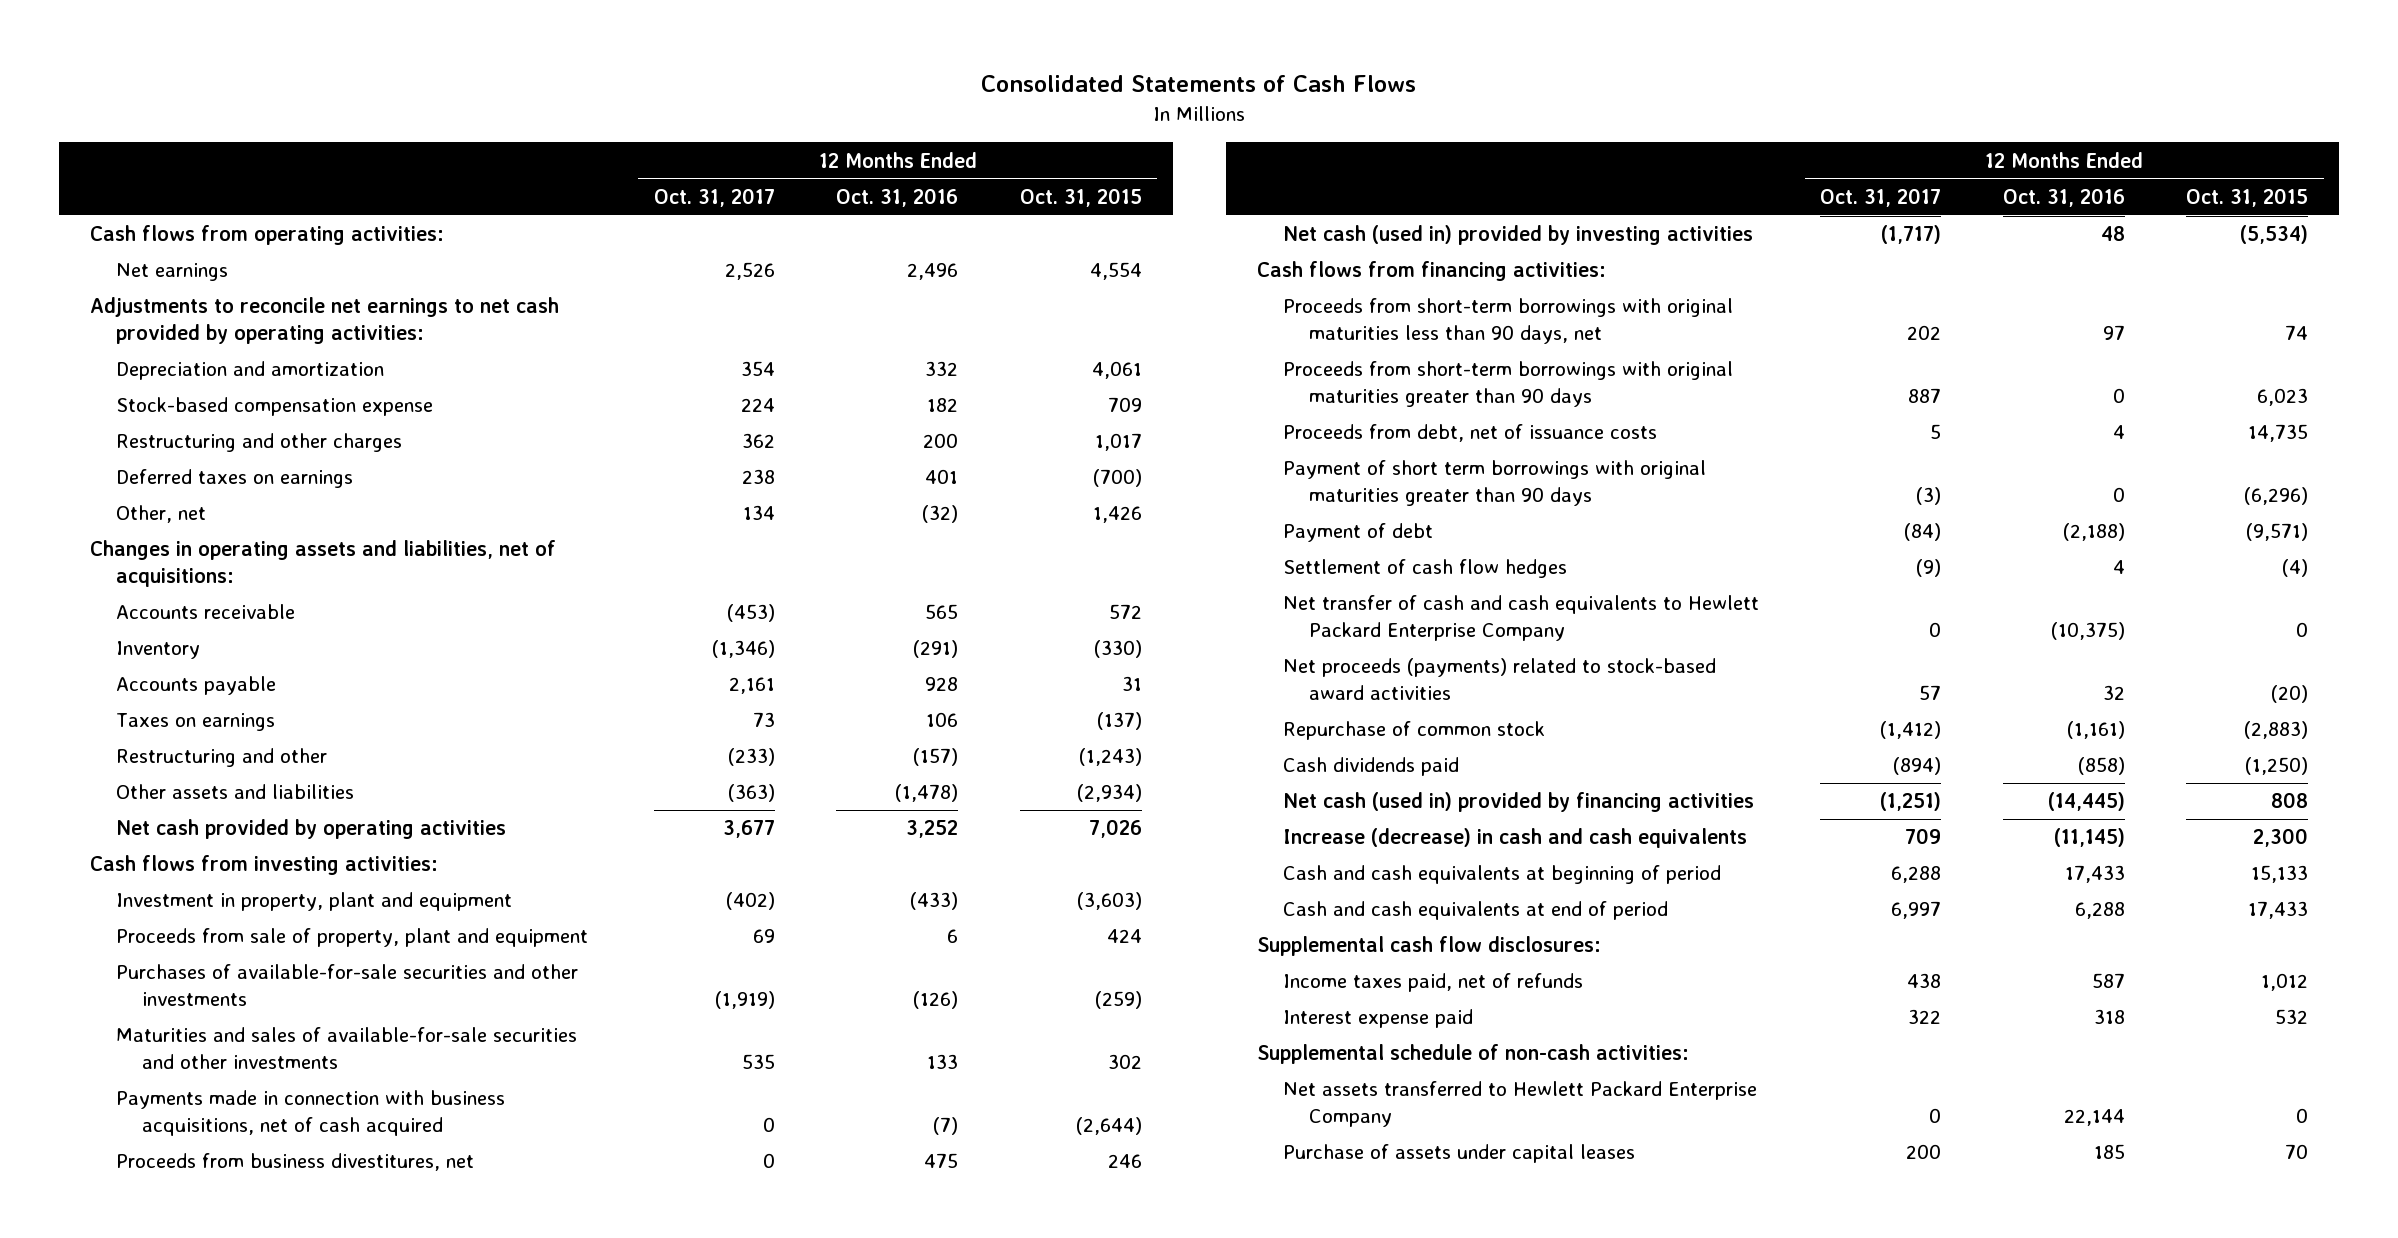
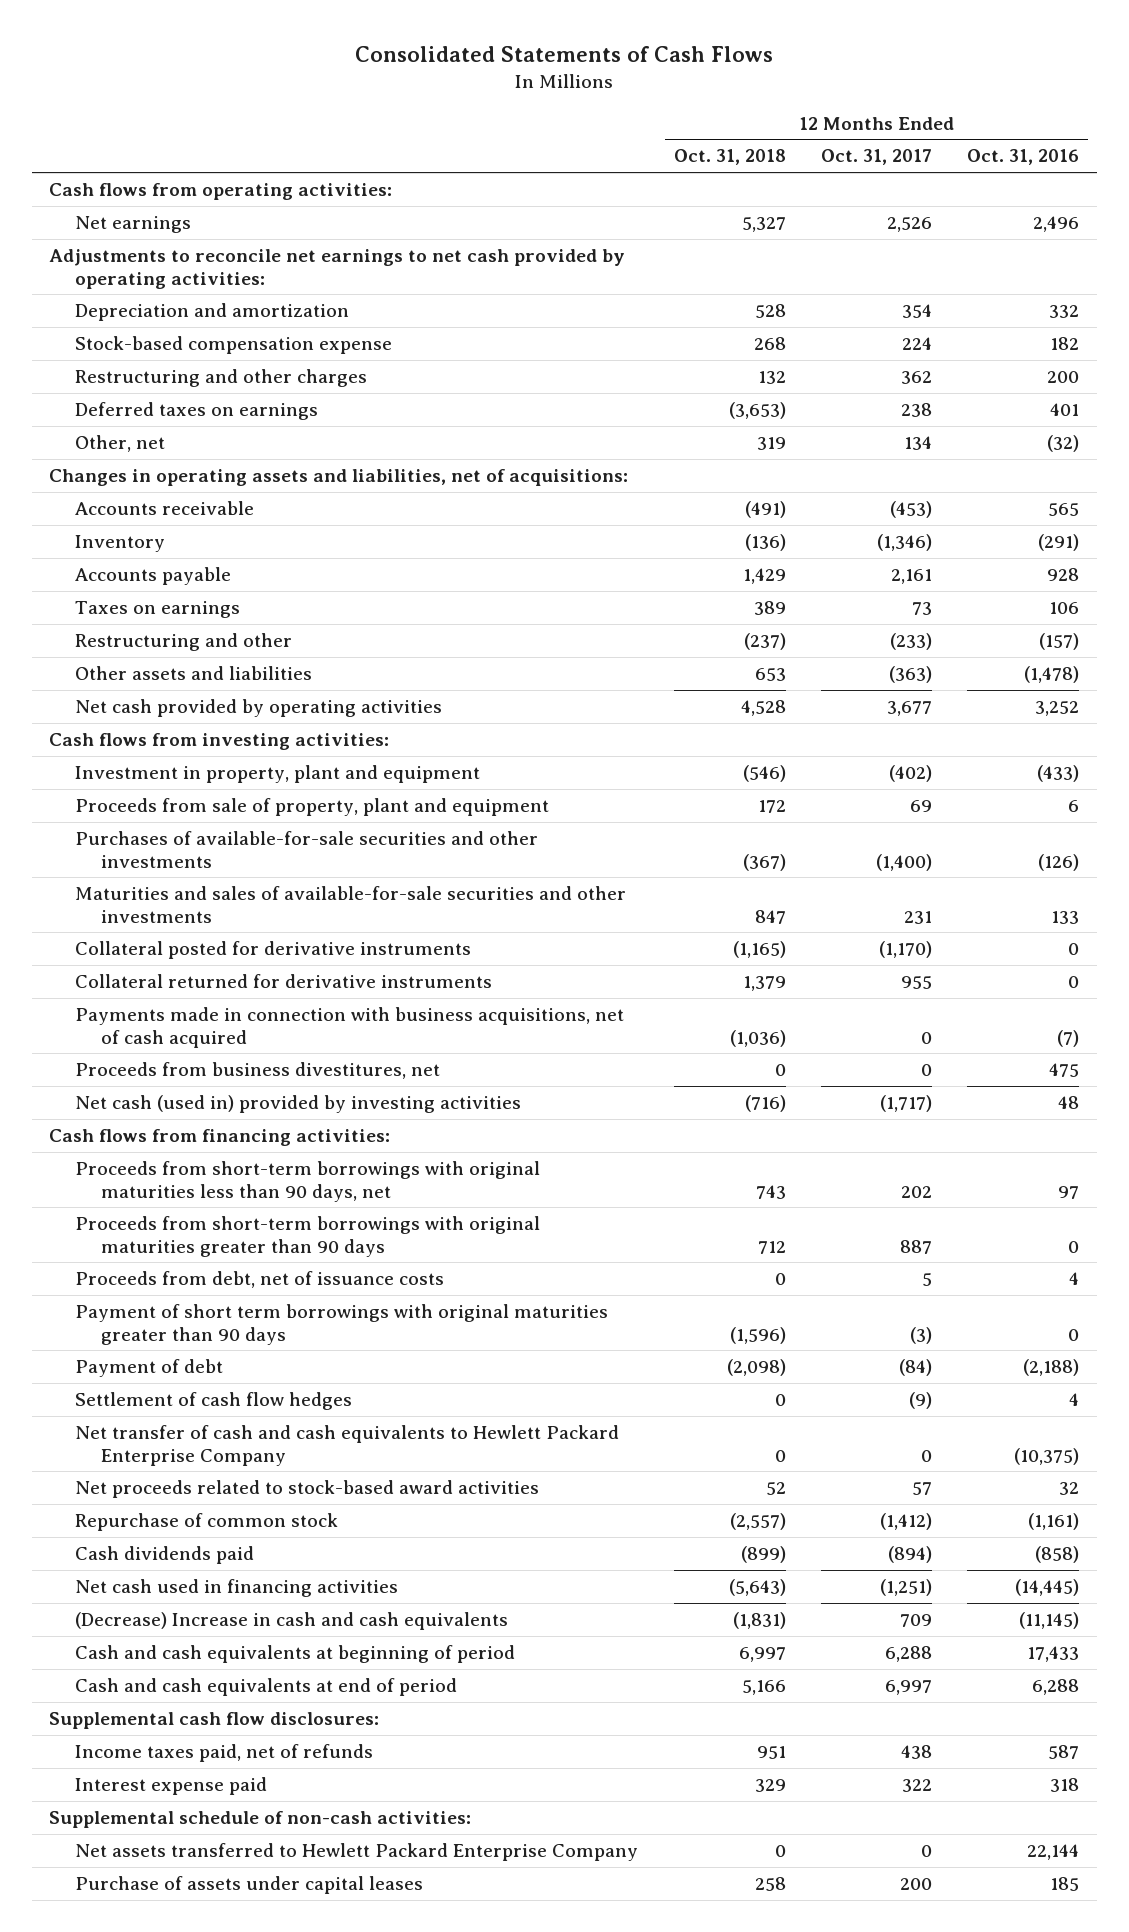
[1019,187,1142,207] Oct. 31, 2015 -> none
none -> [673,149,786,166] Oct. 31, 2018
[714,990,775,1009] (1,919) -> [876,853,933,871] (1,400)
[741,1053,775,1069] 535 -> [904,910,933,924] 231
none -> [75,940,472,959] Collateral posted for derivative instruments
none -> [75,973,493,988] Collateral returned for derivative instruments
[1282,658,1716,700] Net proceeds (payments) related to stock-based award activities -> [75,1479,540,1498] Net proceeds related to stock-based award activities
[1282,792,1754,813] Net cash (used in) provided by financing activities -> [75,1578,399,1597] Net cash used in financing activities
[1282,828,1747,849] Increase (decrease) in cash and cash equivalents -> [75,1611,509,1630] (Decrease) Increase in cash and cash equivalents

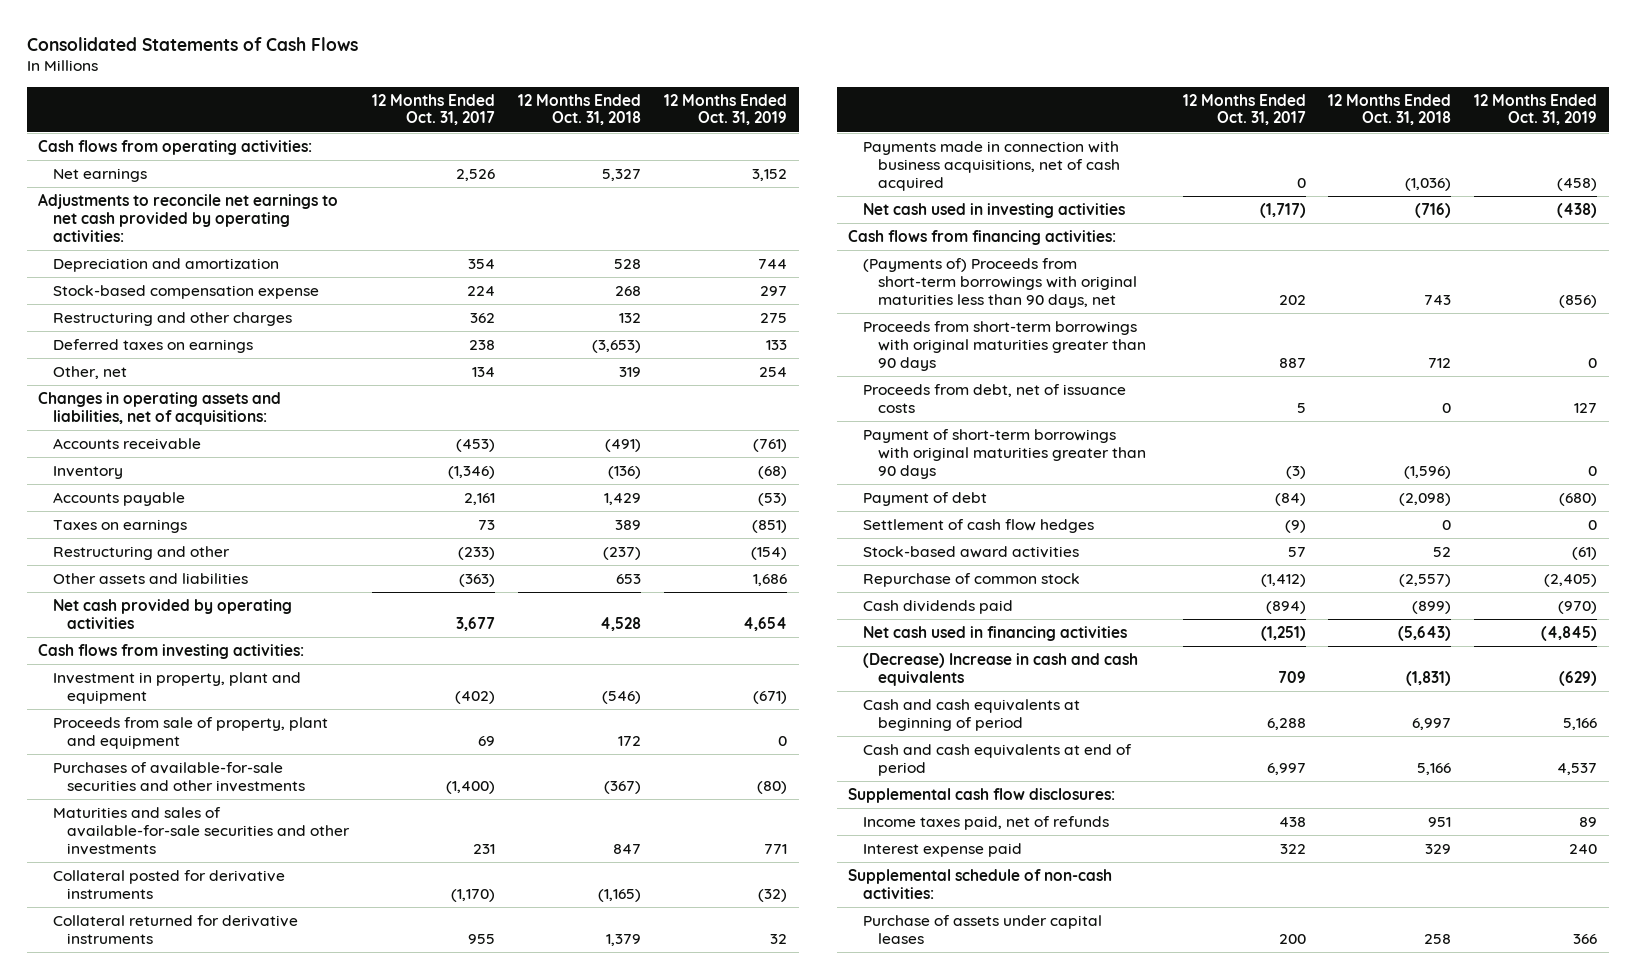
[967,149,1080,166] Oct. 31, 2016 -> none
none -> [664,93,788,126] 12 Months Ended Oct. 31, 2019
[75,1061,441,1079] Proceeds from business divestitures, net -> none
[75,1094,522,1113] Net cash (used in) provided by investing activities -> [863,203,1126,219] Net cash used in investing activities
[75,1160,541,1202] Proceeds from short-term borrowings with original maturities less than 90 days, net -> [863,258,1137,308] (Payments of) Proceeds from short-term borrowings with original maturities less than 90 days, net
[75,1303,609,1345] Payment of short term borrowings with original maturities greater than 90 days -> [863,429,1146,479] Payment of short-term borrowings with original maturities greater than 90 days
[75,1424,620,1466] Net transfer of cash and cash equivalents to Hewlett Packard Enterprise Company -> none
[75,1479,540,1498] Net proceeds related to stock-based award activities -> [863,546,1080,559] Stock-based award activities
[75,1842,639,1861] Net assets transferred to Hewlett Packard Enterprise Company -> none

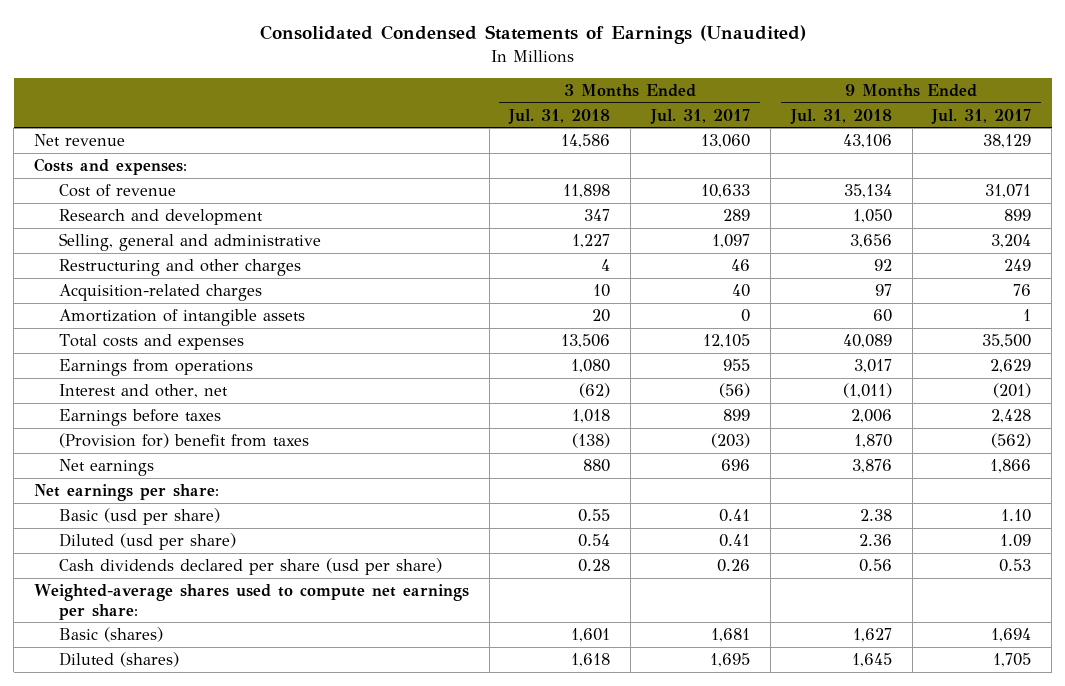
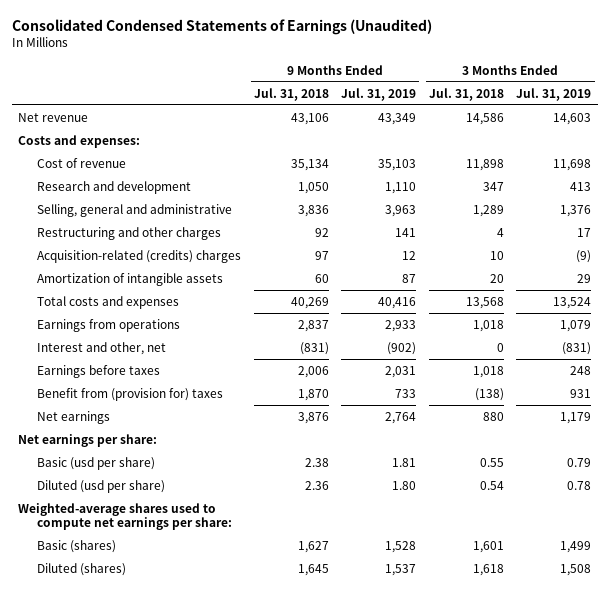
[650,108,751,124] Jul. 31, 2017 -> none
[931,108,1032,124] Jul. 31, 2017 -> none
none -> [341,87,417,101] Jul. 31, 2019
none -> [516,87,592,101] Jul. 31, 2019
[572,233,611,248] 1,227 -> [472,204,504,217] 1,289
[849,233,892,248] 3,656 -> [297,204,329,217] 3,836
[59,283,263,301] Acquisition-related charges -> [37,249,242,263] Acquisition-related (credits) charges
[561,333,611,348] 13,506 -> [465,296,504,309] 13,568
[842,333,892,348] 40,089 -> [290,296,329,309] 40,269
[571,358,611,373] 1,080 -> [472,319,504,332] 1,018
[853,358,892,373] 3,017 -> [297,319,329,332] 2,837
[579,382,611,398] (62) -> [496,342,504,352] 0
[842,382,892,398] (1,011) -> [299,341,329,355] (831)
[59,432,310,448] (Provision for) benefit from taxes -> [37,387,224,401] Benefit from (provision for) taxes
[59,557,443,575] Cash dividends declared per share (usd per share) -> none

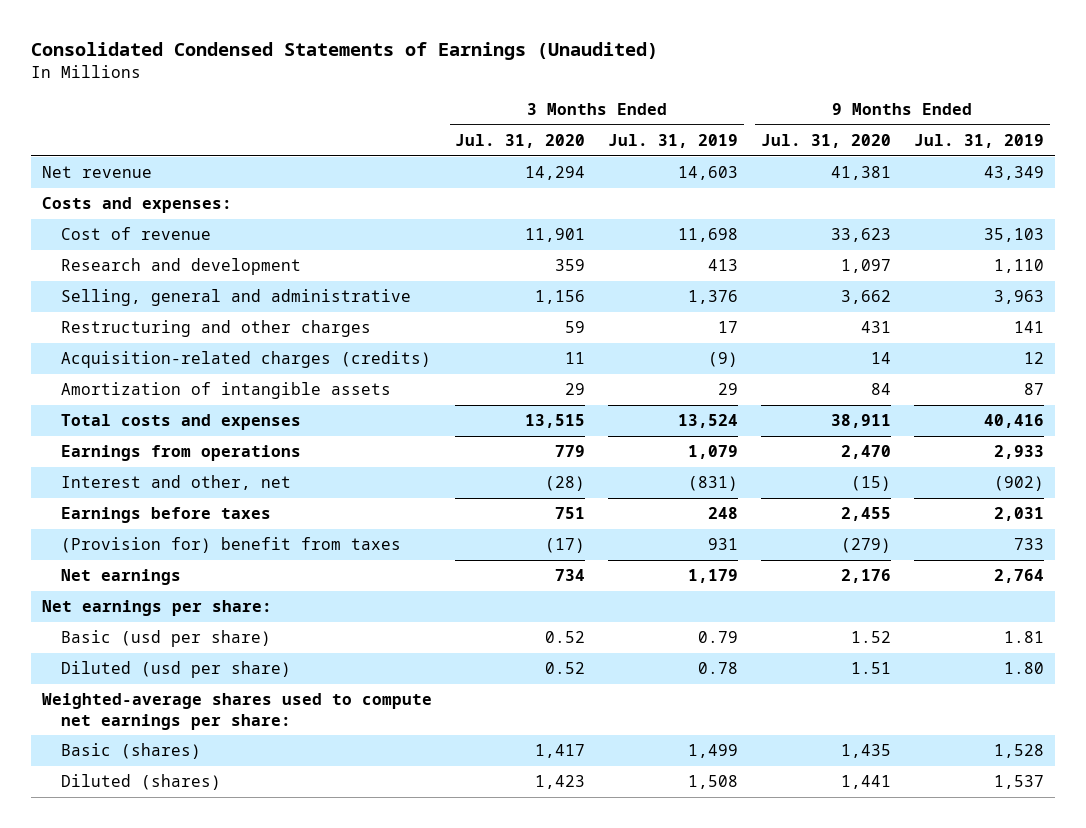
[253,87,329,101] Jul. 31, 2018 -> none
[428,87,504,101] Jul. 31, 2018 -> none
none -> [455,134,586,149] Jul. 31, 2020
none -> [761,134,892,149] Jul. 31, 2020
[37,249,242,263] Acquisition-related (credits) charges -> [61,351,432,369] Acquisition-related charges (credits)
[37,387,224,401] Benefit from (provision for) taxes -> [61,537,402,554] (Provision for) benefit from taxes

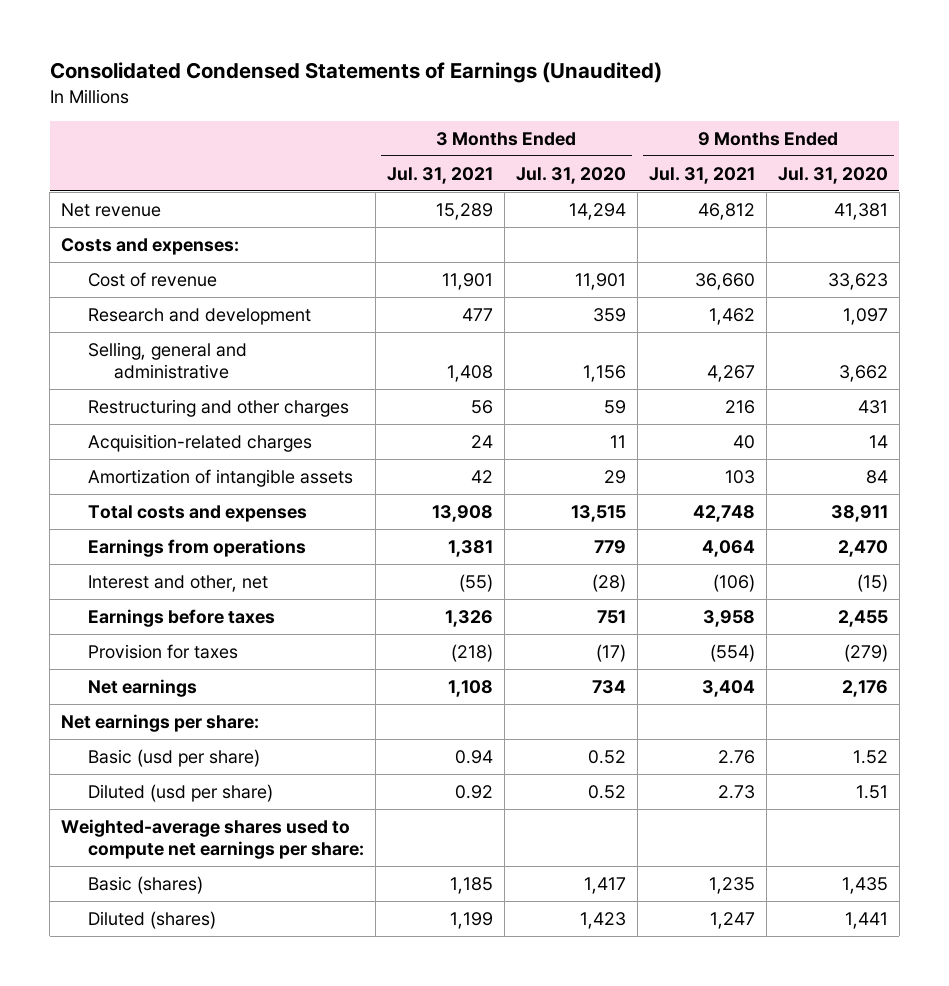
[608,134,739,149] Jul. 31, 2019 -> none
[913,134,1044,149] Jul. 31, 2019 -> none
none -> [386,166,493,184] Jul. 31, 2021
none -> [648,166,755,184] Jul. 31, 2021
[61,351,432,369] Acquisition-related charges (credits) -> [87,433,312,452] Acquisition-related charges
[61,537,402,554] (Provision for) benefit from taxes -> [87,643,238,659] Provision for taxes

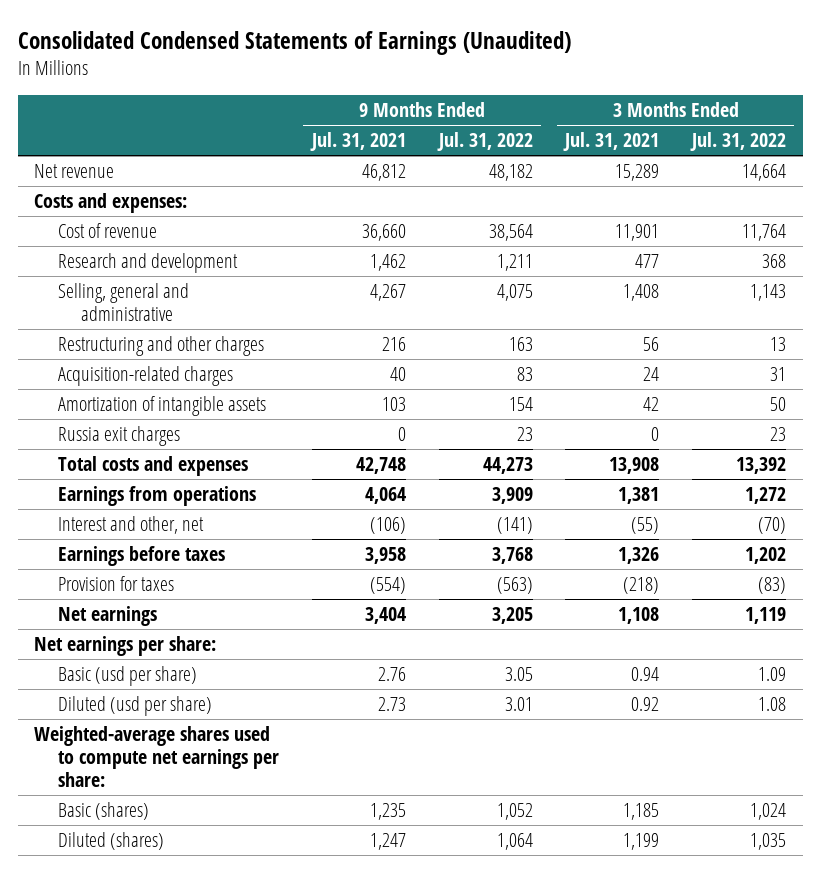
[515,166,626,184] Jul. 31, 2020 -> none
[777,166,888,184] Jul. 31, 2020 -> none
none -> [436,132,533,152] Jul. 31, 2022
none -> [690,132,787,152] Jul. 31, 2022
none -> [57,426,180,447] Russia exit charges

